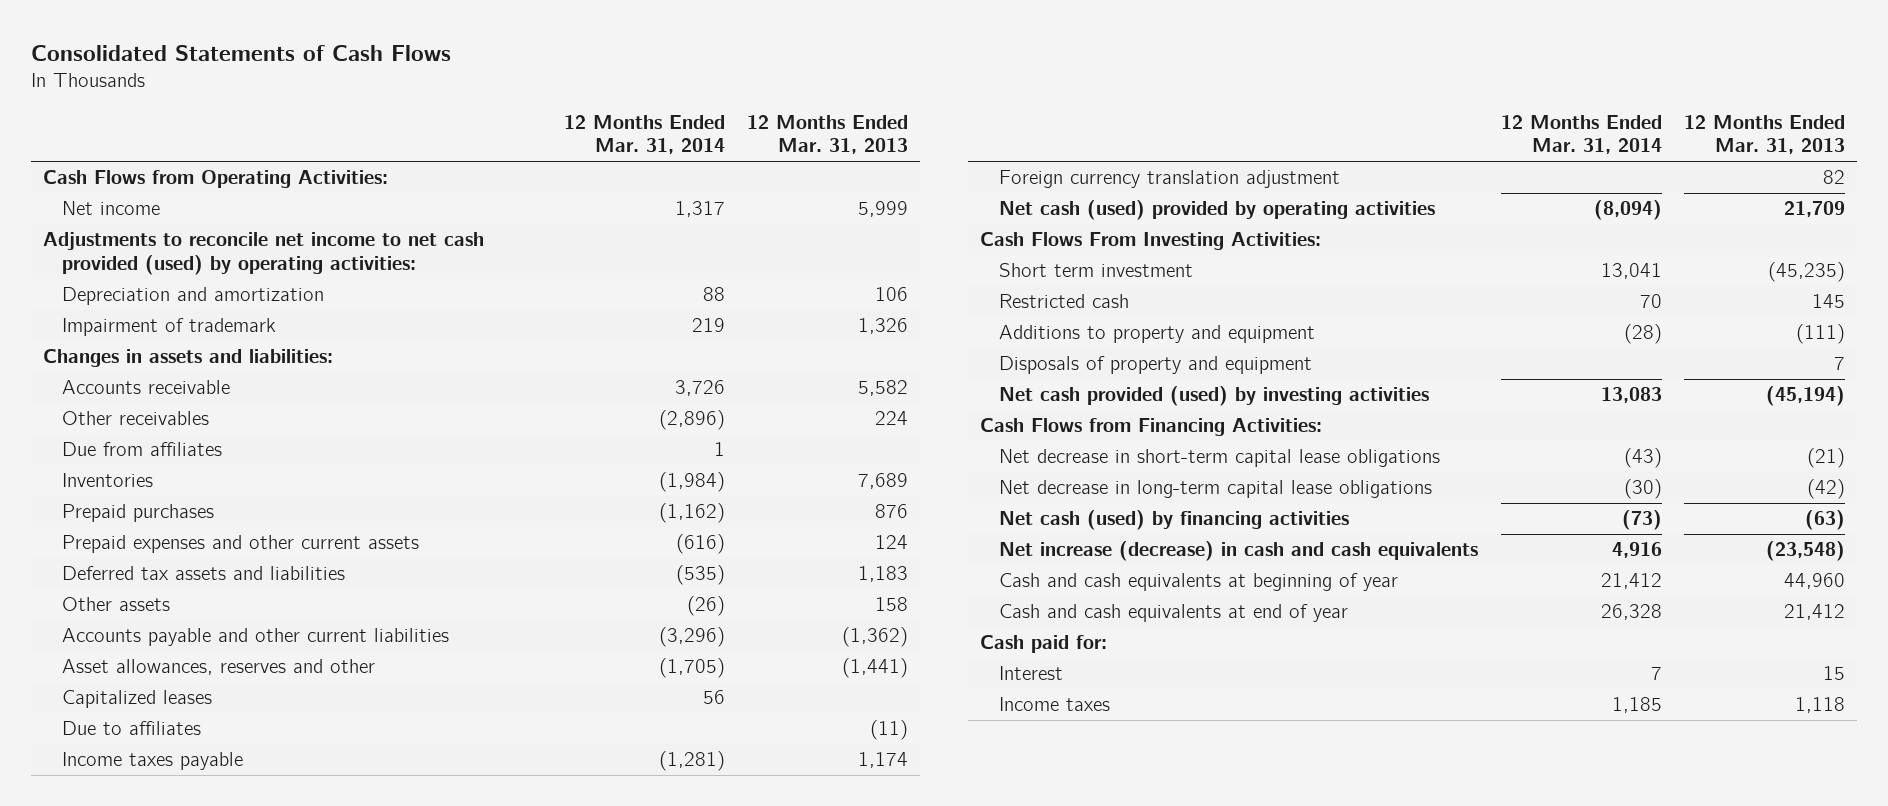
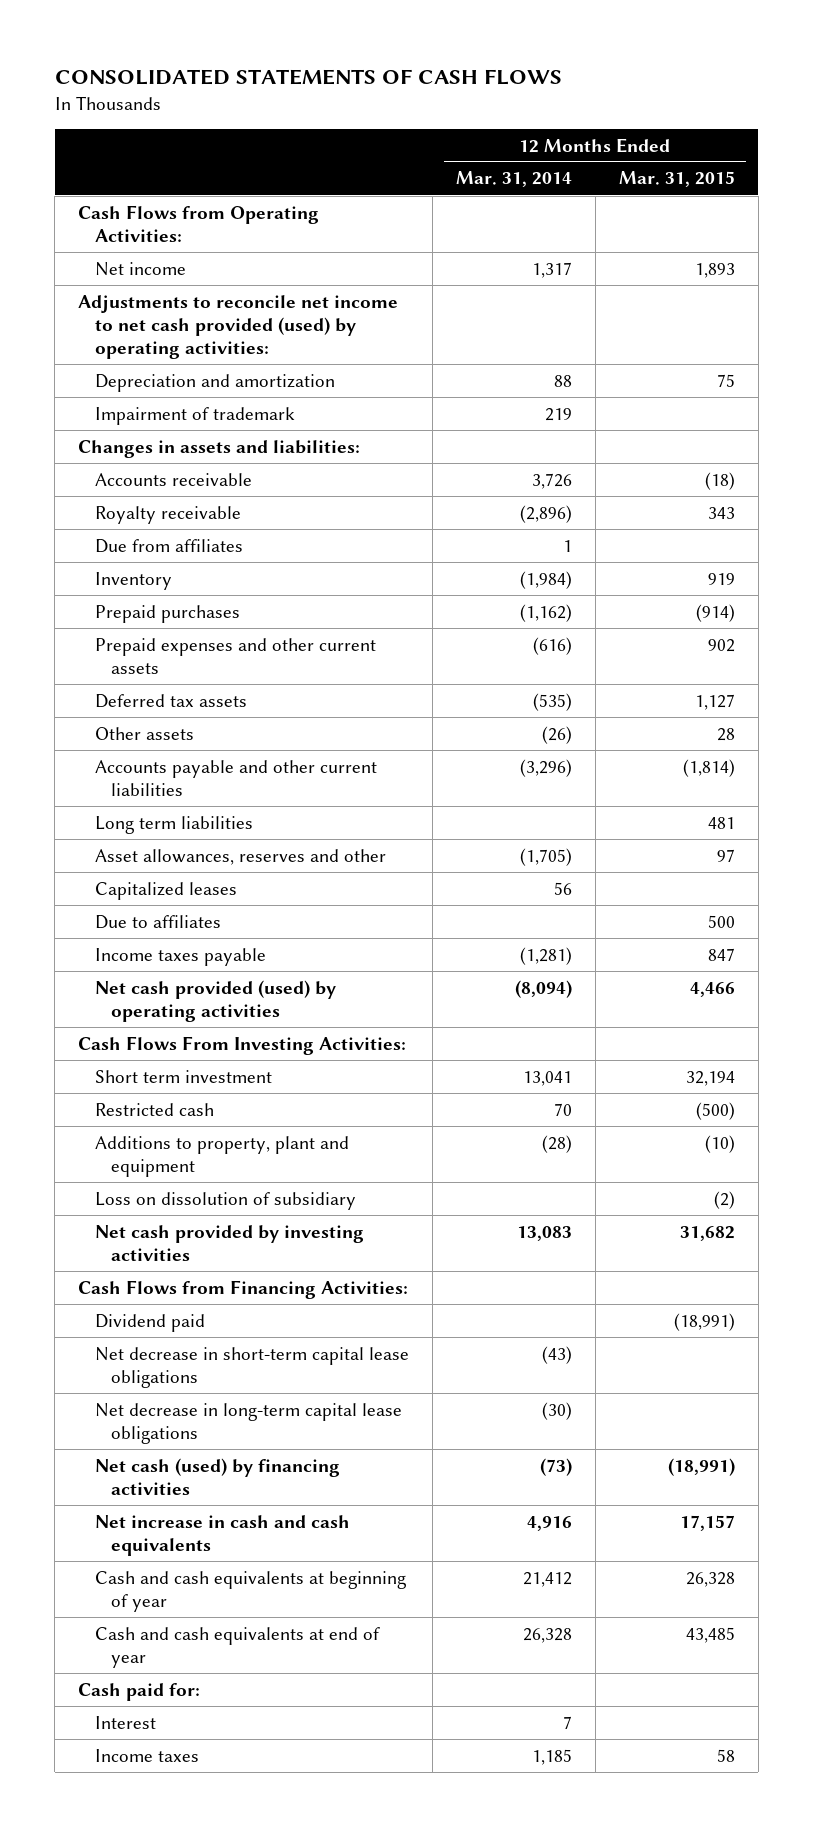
[31,45,452,62] Consolidated Statements of Cash Flows -> [54,69,562,86] CONSOLIDATED STATEMENTS OF CASH FLOWS
[747,114,909,155] 12 Months Ended Mar. 31, 2013 -> none
none -> [618,171,735,188] Mar. 31, 2015
[61,411,209,426] Other receivables -> [94,505,241,524] Royalty receivable
[61,473,153,488] Inventories -> [94,571,172,590] Inventory
[61,566,345,581] Deferred tax assets and liabilities -> [94,693,247,708] Deferred tax assets
none -> [94,815,253,834] Long term liabilities
[998,170,1340,189] Foreign currency translation adjustment -> none
[998,200,1435,221] Net cash (used) provided by operating activities -> [94,979,336,1022] Net cash provided (used) by operating activities
[998,356,1312,375] Disposals of property and equipment -> none
[998,325,1315,344] Additions to property and equipment -> [94,1135,349,1177] Additions to property, plant and equipment
none -> [94,1191,356,1210] Loss on dissolution of subsidiary
[998,386,1429,407] Net cash provided (used) by investing activities -> [94,1224,364,1261] Net cash provided by investing activities
none -> [94,1313,205,1332] Dividend paid
[998,541,1478,562] Net increase (decrease) in cash and cash equivalents -> [94,1514,350,1556] Net increase in cash and cash equivalents

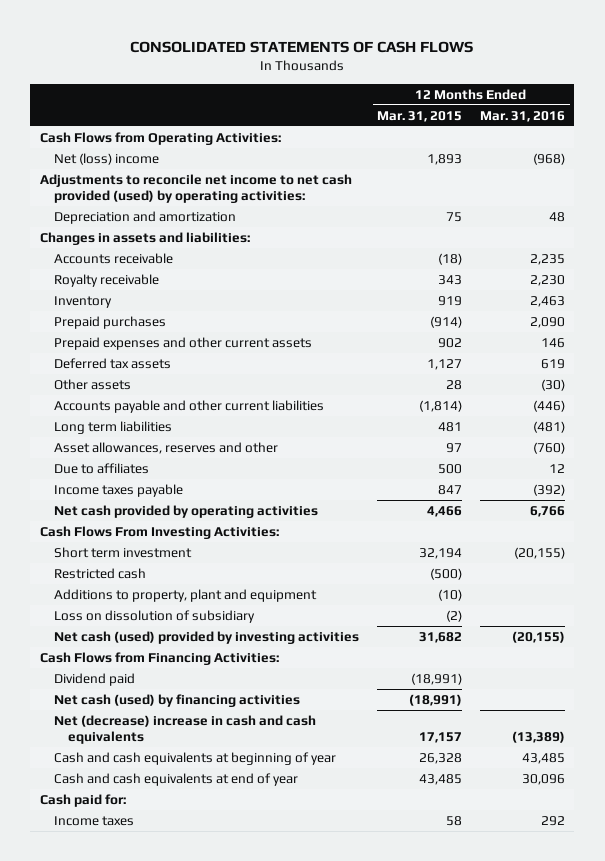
[455,171,572,188] Mar. 31, 2014 -> none
none -> [480,110,566,122] Mar. 31, 2016
[94,261,186,276] Net income -> [53,152,159,165] Net (loss) income
[94,406,295,425] Impairment of trademark -> none
[94,538,243,553] Due from affiliates -> none
[94,881,237,900] Capitalized leases -> none
[94,979,336,1022] Net cash provided (used) by operating activities -> [53,504,318,518] Net cash provided by operating activities
[94,1224,364,1261] Net cash provided by investing activities -> [53,630,359,644] Net cash (used) provided by investing activities
[94,1346,409,1388] Net decrease in short-term capital lease obligations -> none
[94,1402,402,1444] Net decrease in long-term capital lease obligations -> none
[94,1514,350,1556] Net increase in cash and cash equivalents -> [53,714,316,745] Net (decrease) increase in cash and cash equivalents
[94,1715,156,1729] Interest -> none

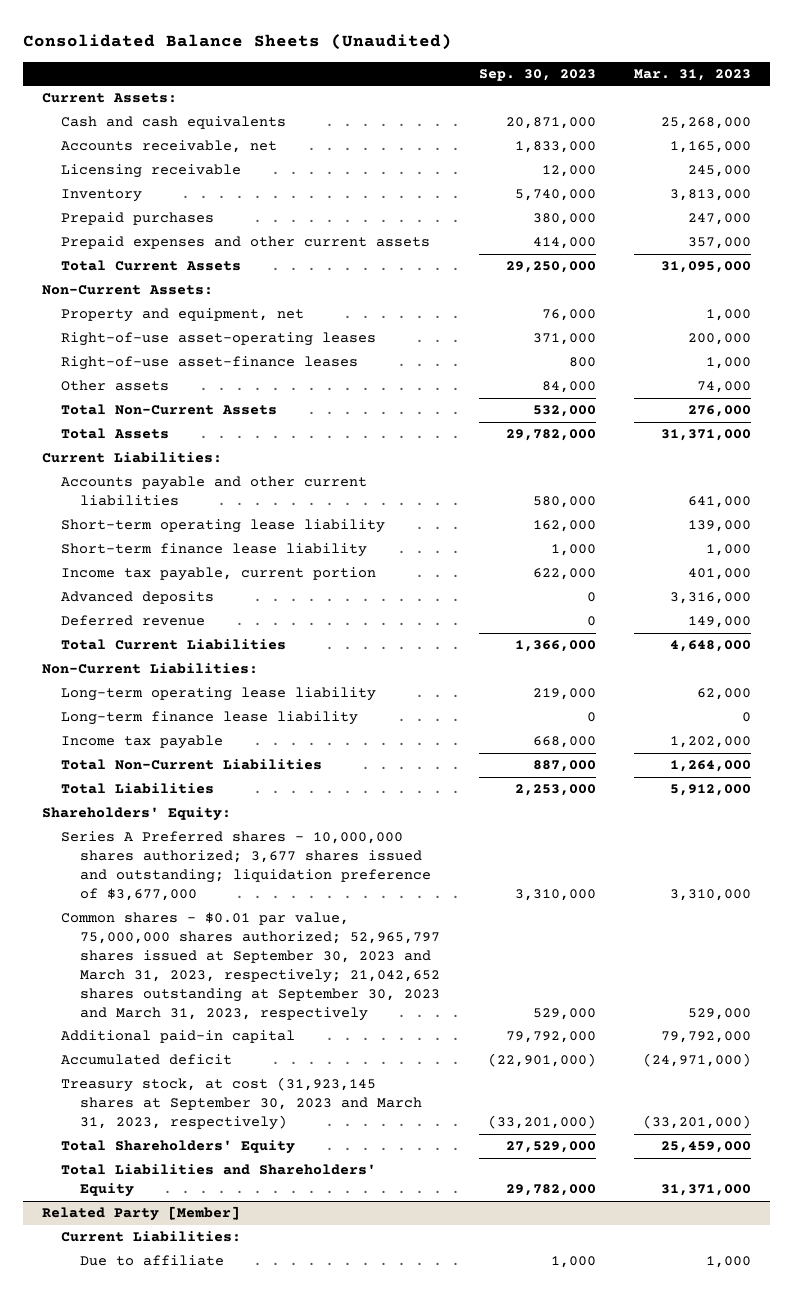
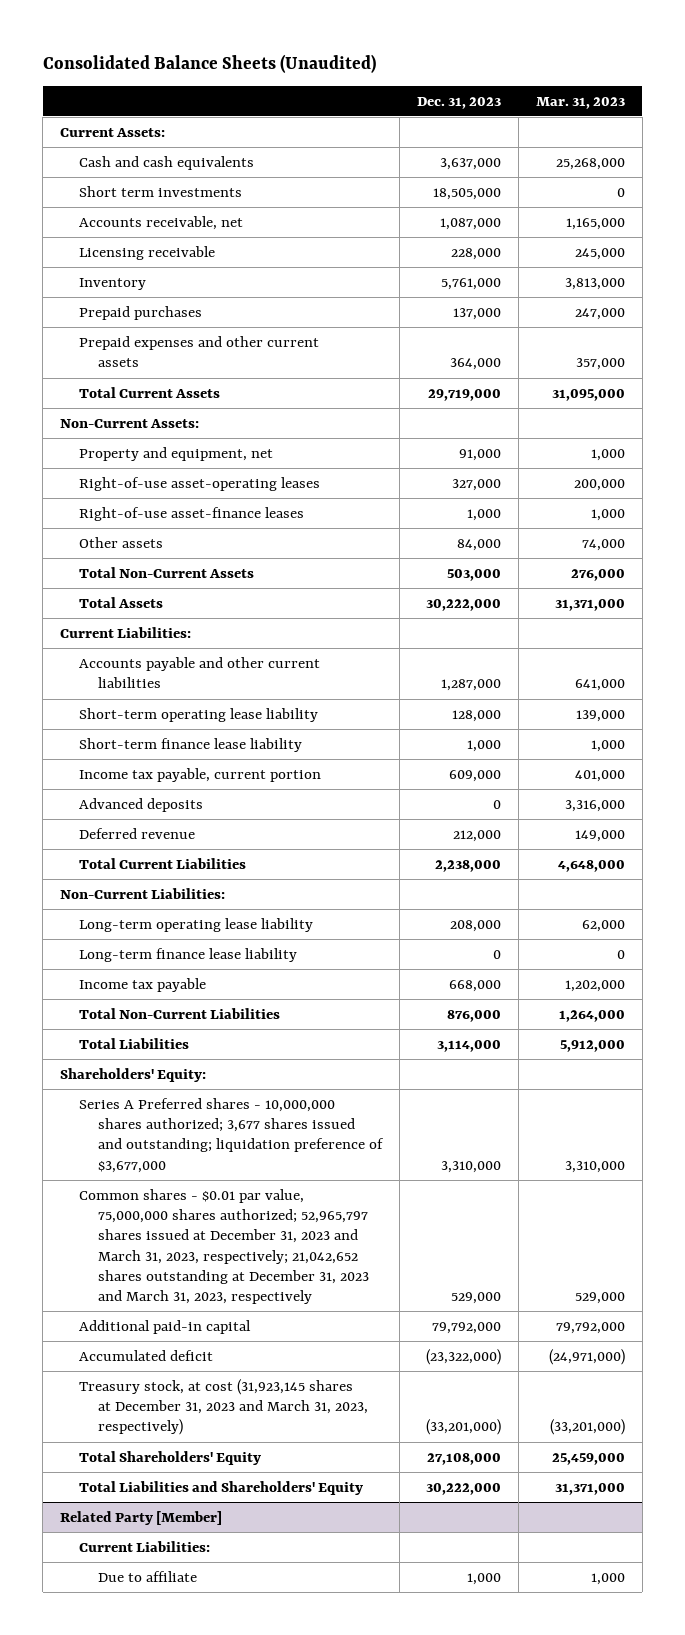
[478,68,596,81] Sep. 30, 2023 -> none
none -> [417,96,502,109] Dec. 31, 2023
none -> [79,185,243,197] Short term investments
[61,912,441,1022] Common shares - $0.01 par value, 75,000,000 shares authorized; 52,965,797 shares issued at September 30, 2023 and March 31, 2023, respectively; 21,042,652 shares outstanding at September 30, 2023 and March 31, 2023, respectively -> [79,1188,370,1304] Common shares - $0.01 par value, 75,000,000 shares authorized; 52,965,797 shares issued at December 31, 2023 and March 31, 2023, respectively; 21,042,652 shares outstanding at December 31, 2023 and March 31, 2023, respectively
[61,1077,423,1131] Treasury stock, at cost (31,923,145 shares at September 30, 2023 and March 31, 2023, respectively) -> [79,1378,369,1436] Treasury stock, at cost (31,923,145 shares at December 31, 2023 and March 31, 2023, respectively)

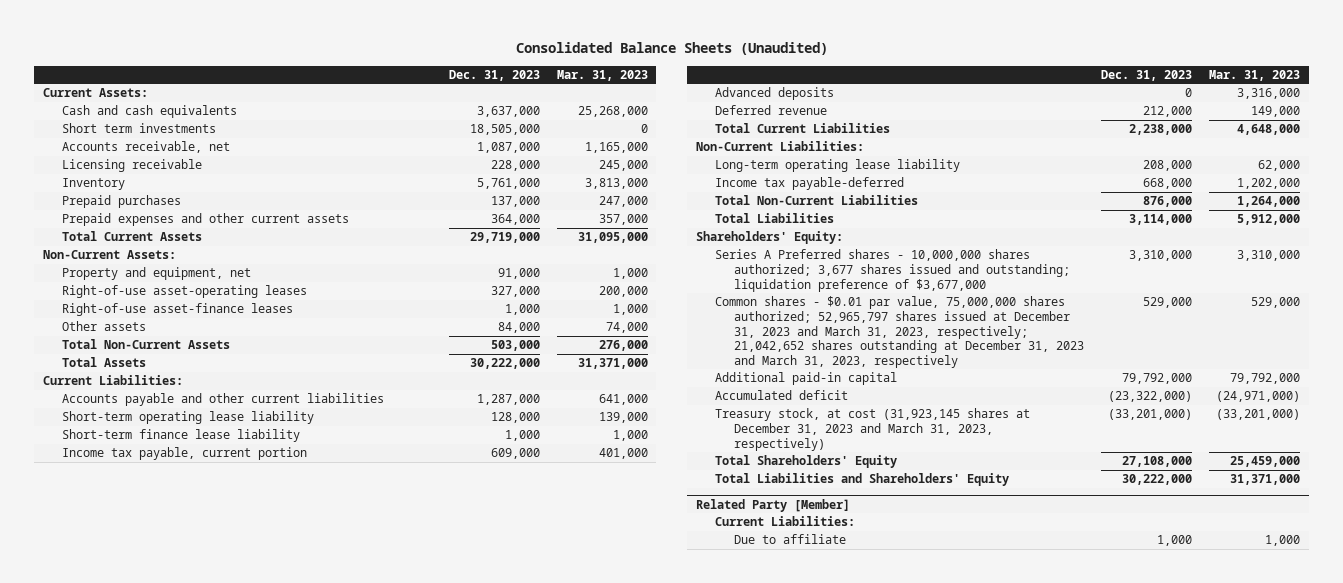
[79,947,298,962] Long-term finance lease liability -> none
[79,977,207,992] Income tax payable -> [714,177,904,191] Income tax payable-deferred

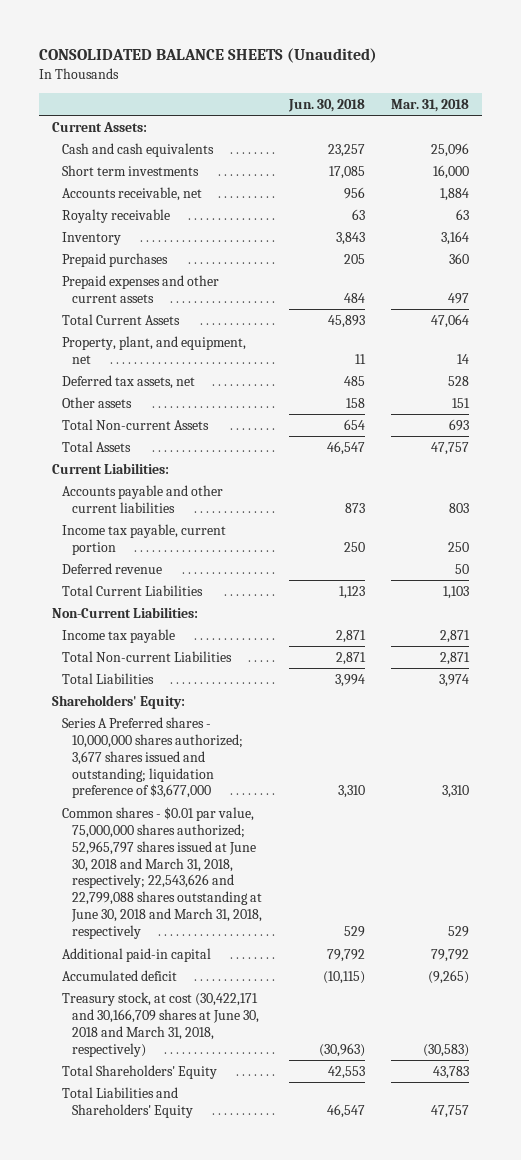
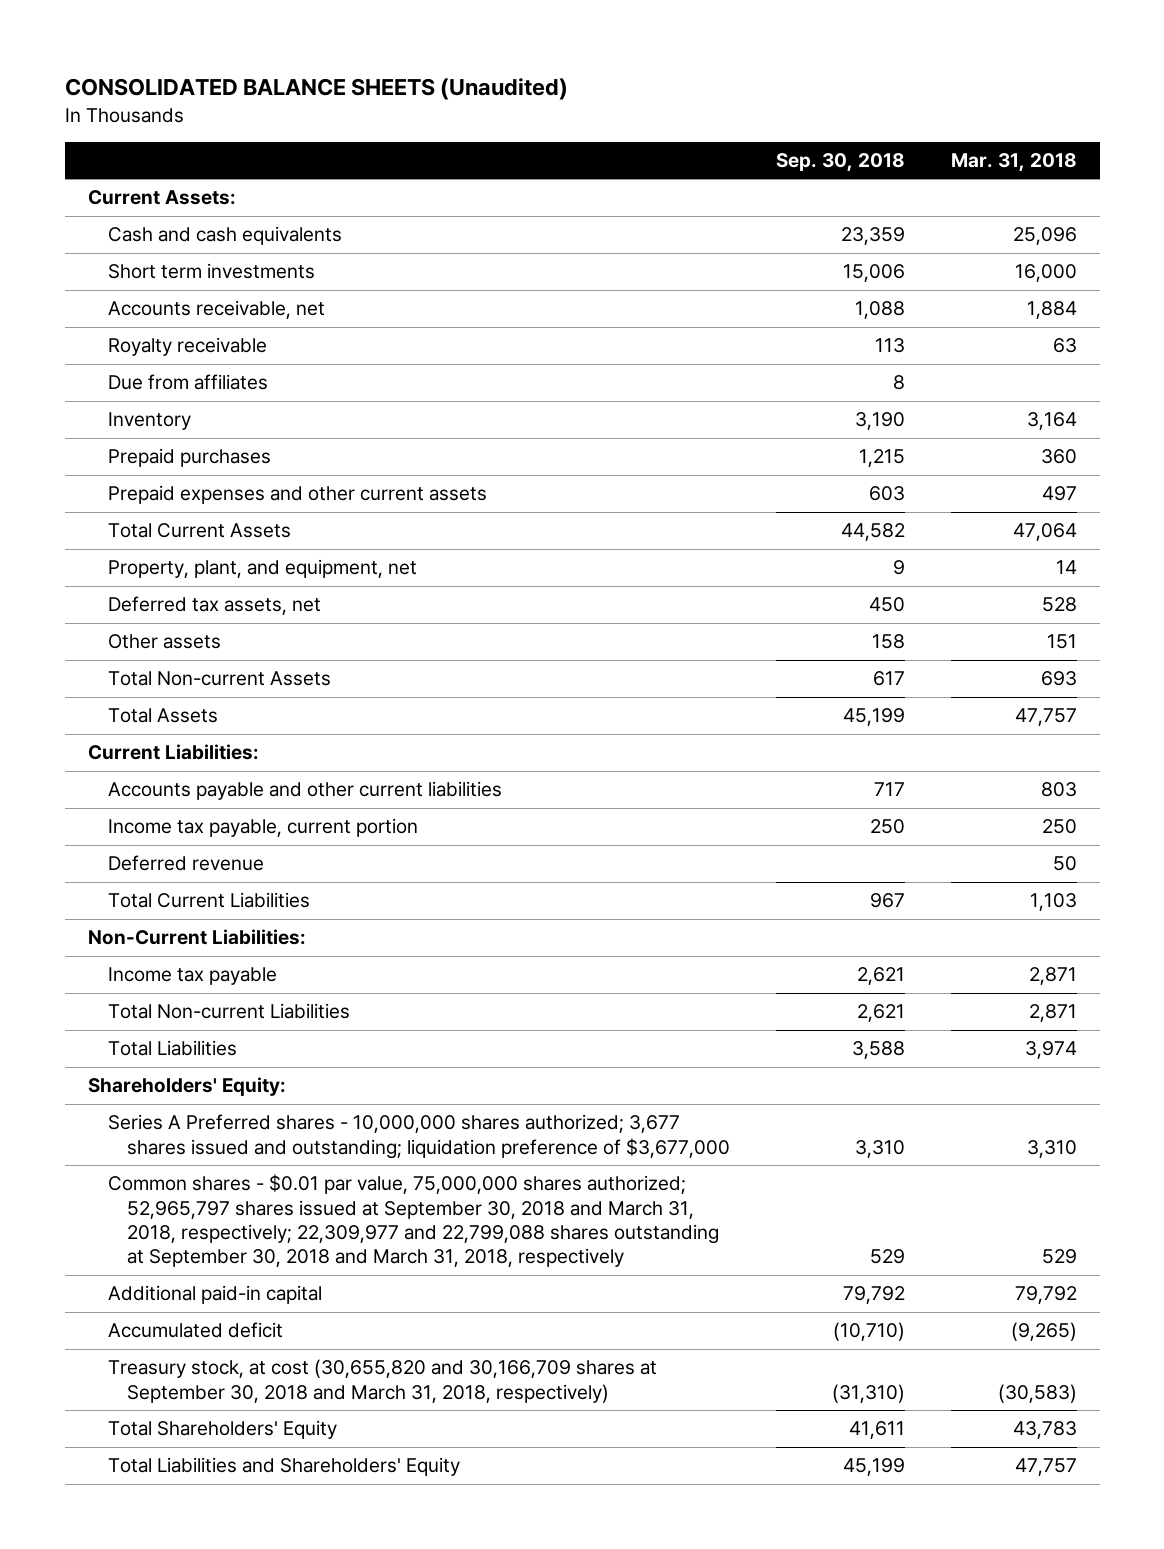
[287,98,365,112] Jun. 30, 2018 -> none
none -> [776,152,906,172] Sep. 30, 2018
none -> [107,374,268,391] Due from affiliates
[62,806,263,940] Common shares - $0.01 par value, 75,000,000 shares authorized; 52,965,797 shares issued at June 30, 2018 and March 31, 2018, respectively; 22,543,626 and 22,799,088 shares outstanding at June 30, 2018 and March 31, 2018, respectively -> [107,1174,720,1268] Common shares - $0.01 par value, 75,000,000 shares authorized; 52,965,797 shares issued at September 30, 2018 and March 31, 2018, respectively; 22,309,977 and 22,799,088 shares outstanding at September 30, 2018 and March 31, 2018, respectively
[62,991,260,1057] Treasury stock, at cost (30,422,171 and 30,166,709 shares at June 30, 2018 and March 31, 2018, respectively) -> [107,1359,657,1403] Treasury stock, at cost (30,655,820 and 30,166,709 shares at September 30, 2018 and March 31, 2018, respectively)

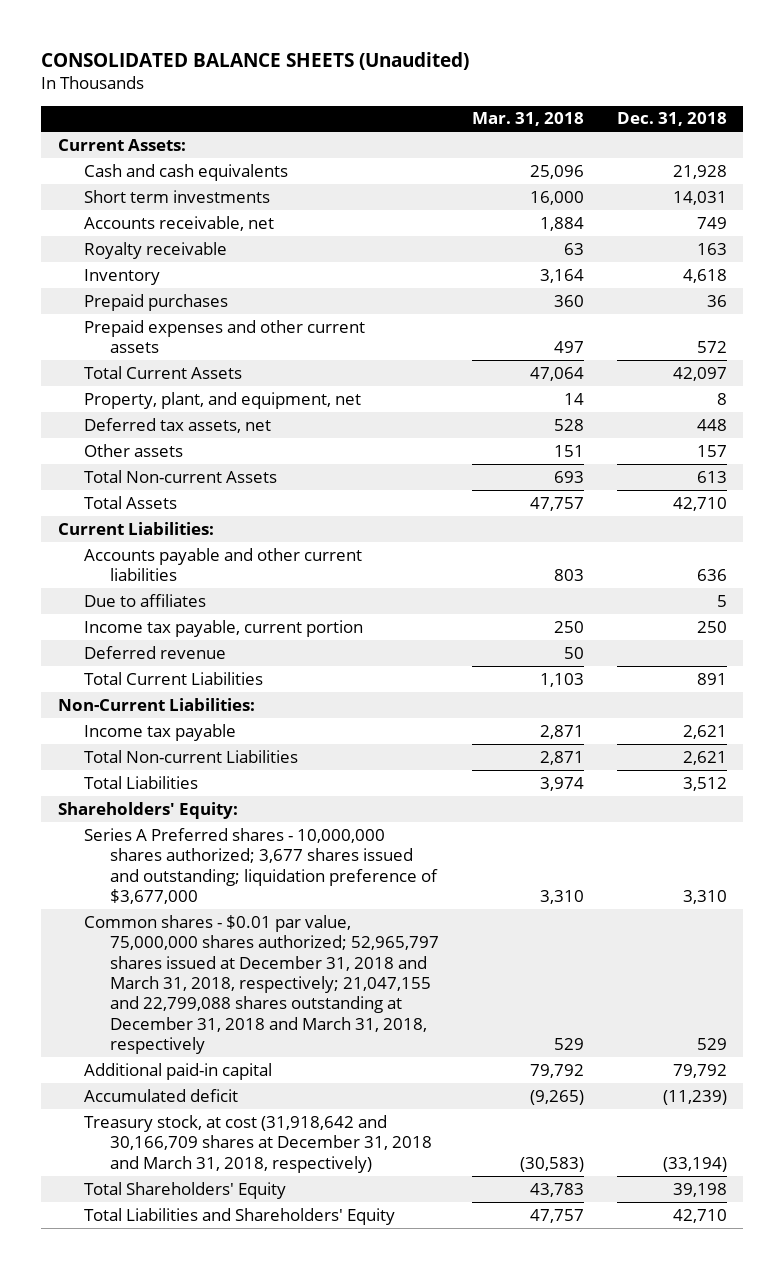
[776,152,906,172] Sep. 30, 2018 -> none
none -> [616,112,727,127] Dec. 31, 2018
[107,374,268,391] Due from affiliates -> none
none -> [83,593,206,607] Due to affiliates
[107,1174,720,1268] Common shares - $0.01 par value, 75,000,000 shares authorized; 52,965,797 shares issued at September 30, 2018 and March 31, 2018, respectively; 22,309,977 and 22,799,088 shares outstanding at September 30, 2018 and March 31, 2018, respectively -> [83,914,440,1055] Common shares - $0.01 par value, 75,000,000 shares authorized; 52,965,797 shares issued at December 31, 2018 and March 31, 2018, respectively; 21,047,155 and 22,799,088 shares outstanding at December 31, 2018 and March 31, 2018, respectively
[107,1359,657,1403] Treasury stock, at cost (30,655,820 and 30,166,709 shares at September 30, 2018 and March 31, 2018, respectively) -> [83,1114,433,1173] Treasury stock, at cost (31,918,642 and 30,166,709 shares at December 31, 2018 and March 31, 2018, respectively)

